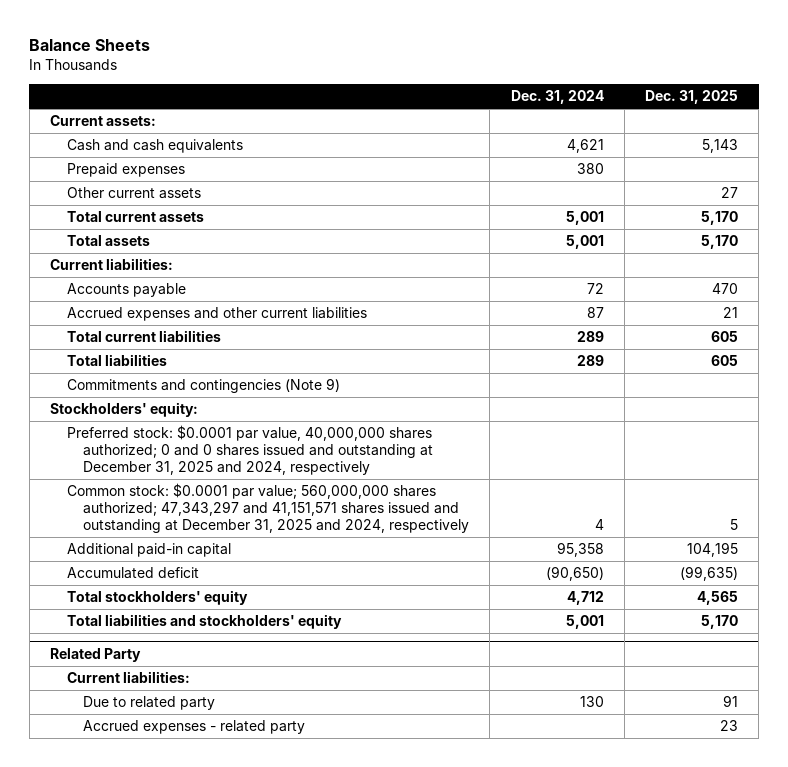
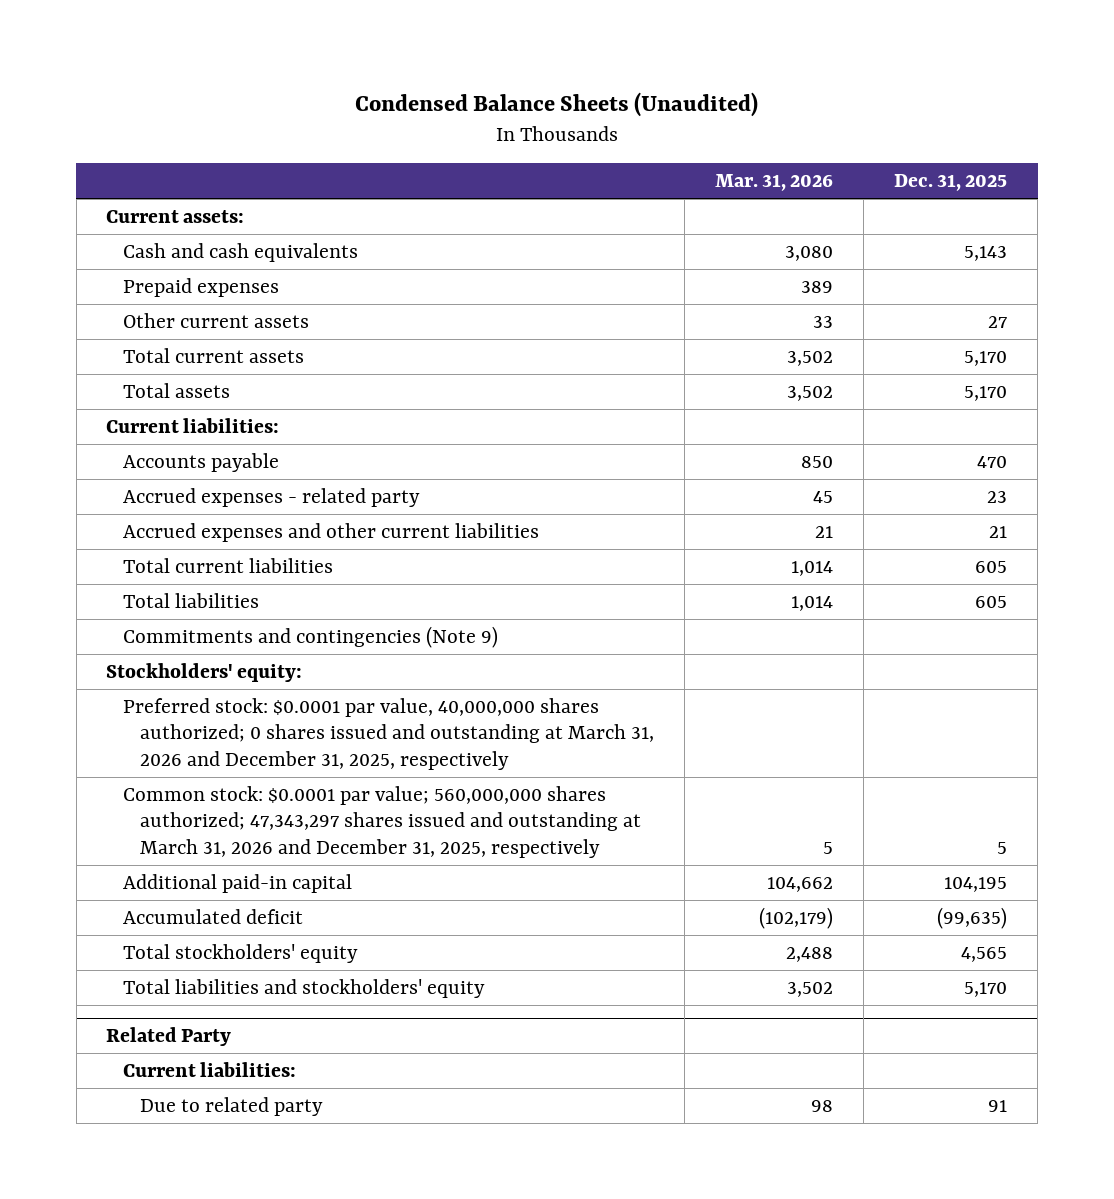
[29,39,151,52] Balance Sheets -> [354,91,758,117] Condensed Balance Sheets (Unaudited)
[510,90,604,105] Dec. 31, 2024 -> none
none -> [715,174,834,192] Mar. 31, 2026
none -> [123,487,421,507] Accrued expenses - related party
[66,425,434,476] Preferred stock: $0.0001 par value, 40,000,000 shares authorized; 0 and 0 shares issued and outstanding at December 31, 2025 and 2024, respectively -> [123,697,655,771] Preferred stock: $0.0001 par value, 40,000,000 shares authorized; 0 shares issued and outstanding at March 31, 2026 and December 31, 2025, respectively
[66,483,470,534] Common stock: $0.0001 par value; 560,000,000 shares authorized; 47,343,297 and 41,151,571 shares issued and outstanding at December 31, 2025 and 2024, respectively -> [123,785,642,859] Common stock: $0.0001 par value; 560,000,000 shares authorized; 47,343,297 shares issued and outstanding at March 31, 2026 and December 31, 2025, respectively
[83,720,306,735] Accrued expenses - related party -> none

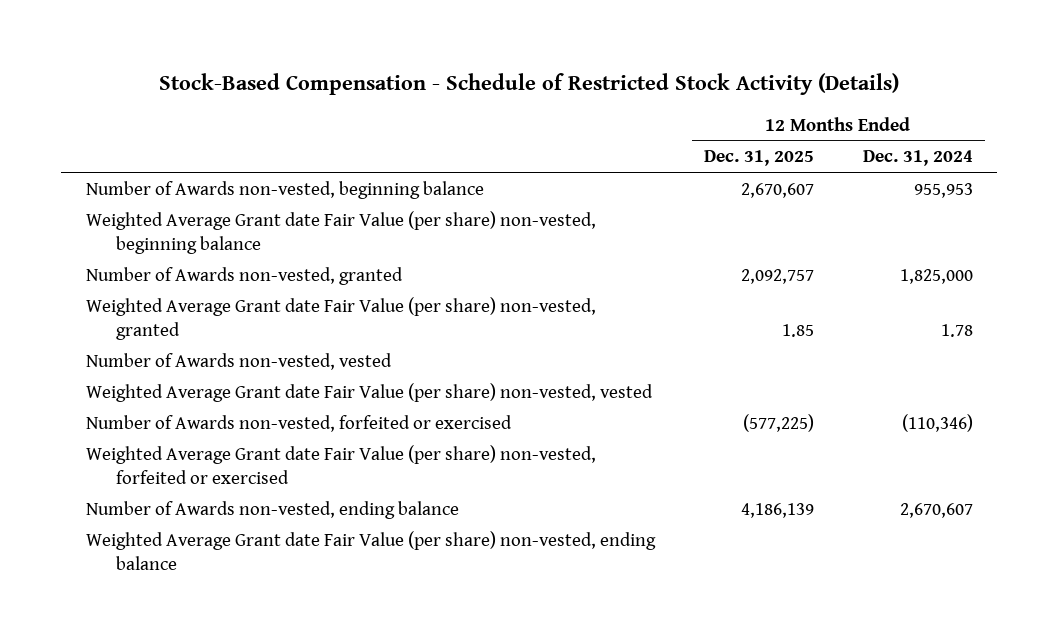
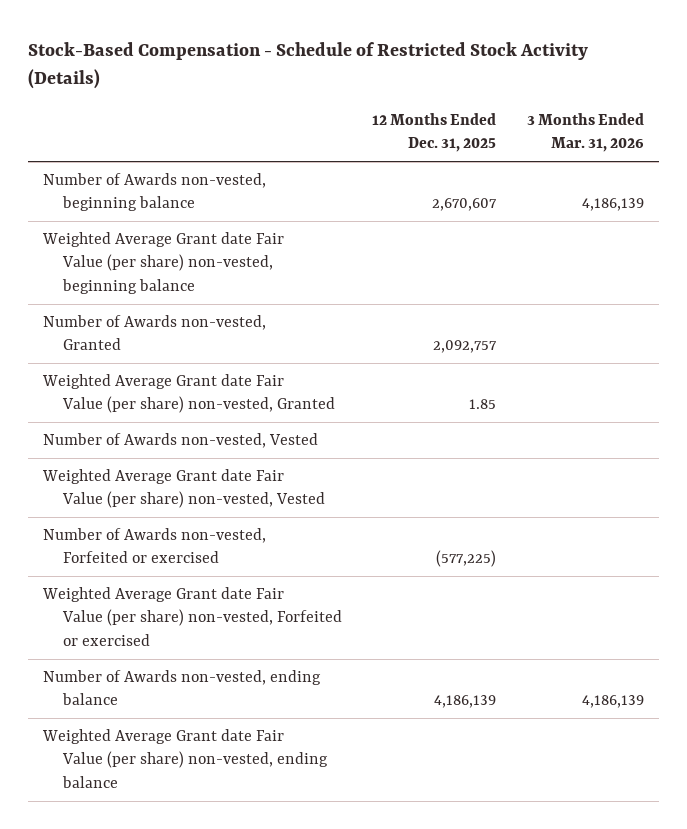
[862,150,973,167] Dec. 31, 2024 -> none
none -> [526,112,644,153] 3 Months Ended Mar. 31, 2026
[85,266,403,285] Number of Awards non-vested, granted -> [43,315,267,351] Number of Awards non-vested, Granted
[85,296,596,340] Weighted Average Grant date Fair Value (per share) non-vested, granted -> [42,374,336,414] Weighted Average Grant date Fair Value (per share) non-vested, Granted
[85,352,392,370] Number of Awards non-vested, vested -> [43,433,319,449] Number of Awards non-vested, Vested
[85,382,653,402] Weighted Average Grant date Fair Value (per share) non-vested, vested -> [42,469,326,509] Weighted Average Grant date Fair Value (per share) non-vested, Vested
[85,414,512,432] Number of Awards non-vested, forfeited or exercised -> [43,528,267,564] Number of Awards non-vested, Forfeited or exercised
[85,444,596,484] Weighted Average Grant date Fair Value (per share) non-vested, forfeited or exercised -> [42,587,343,646] Weighted Average Grant date Fair Value (per share) non-vested, Forfeited or exercised

